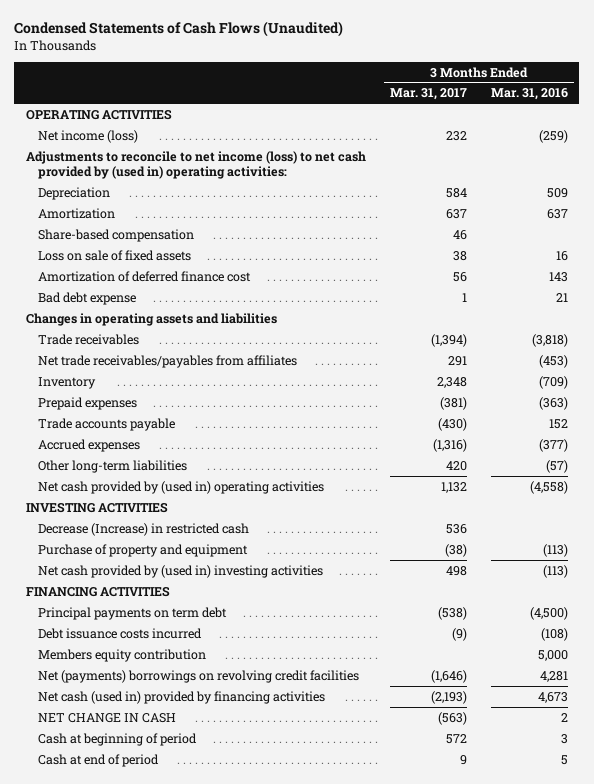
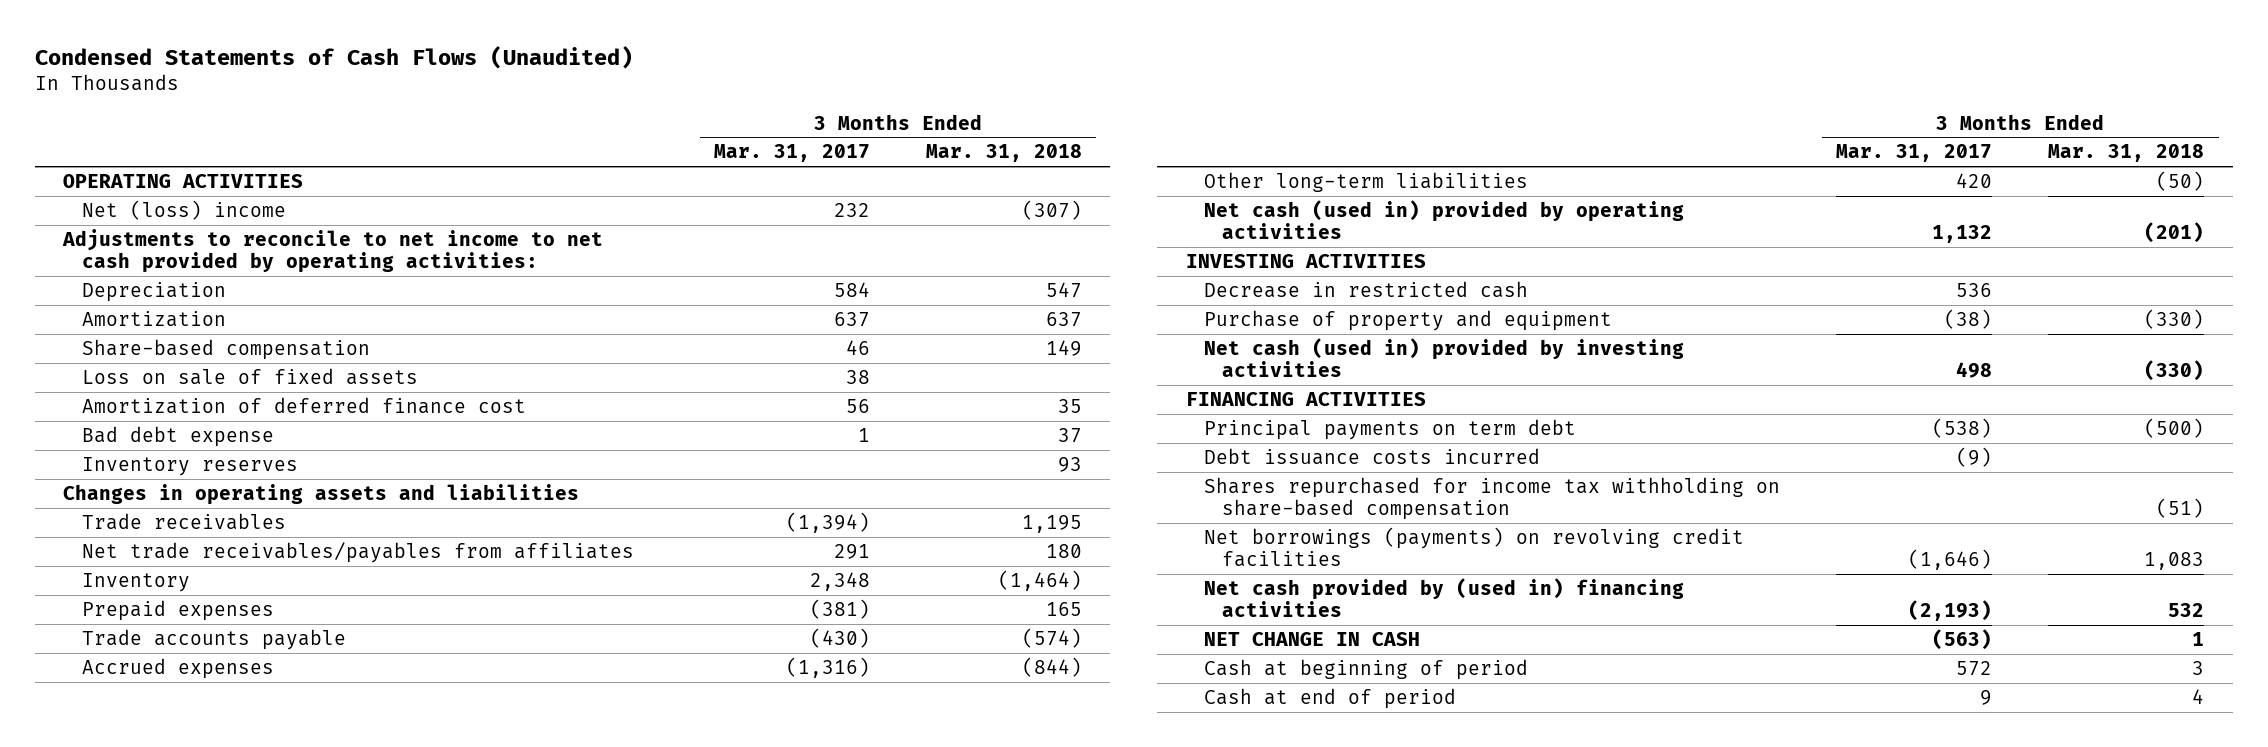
[490,88,568,101] Mar. 31, 2016 -> none
none -> [926,144,1083,163] Mar. 31, 2018
[38,129,139,143] Net income (loss) -> [81,199,286,220] Net (loss) income
[26,150,367,179] Adjustments to reconcile to net income (loss) to net cash provided by (used in) operating activities: -> [62,228,604,274] Adjustments to reconcile to net income to net cash provided by operating activities:
none -> [81,456,298,476] Inventory reserves
[38,480,325,494] Net cash provided by (used in) operating activities -> [1204,199,1685,240] Net cash (used in) provided by operating activities
[38,522,250,536] Decrease (Increase) in restricted cash -> [1204,280,1529,298] Decrease in restricted cash
[38,564,324,578] Net cash provided by (used in) investing activities -> [1204,337,1685,378] Net cash (used in) provided by investing activities
[38,648,207,662] Members equity contribution -> none
none -> [1204,476,1781,521] Shares repurchased for income tax withholding on share-based compensation
[38,669,360,683] Net (payments) borrowings on revolving credit facilities -> [1204,526,1745,568] Net borrowings (payments) on revolving credit facilities
[38,690,326,704] Net cash (used in) provided by financing activities -> [1204,577,1685,618] Net cash provided by (used in) financing activities

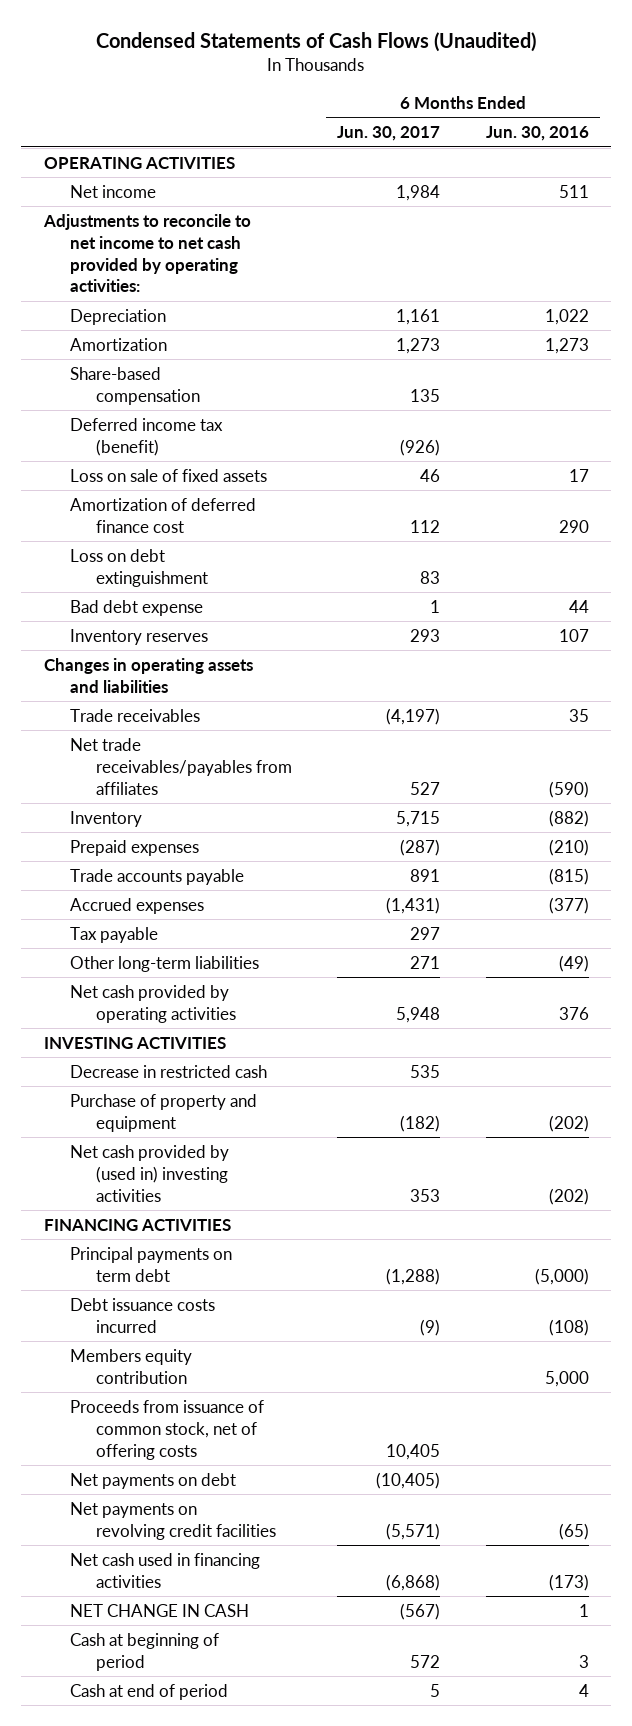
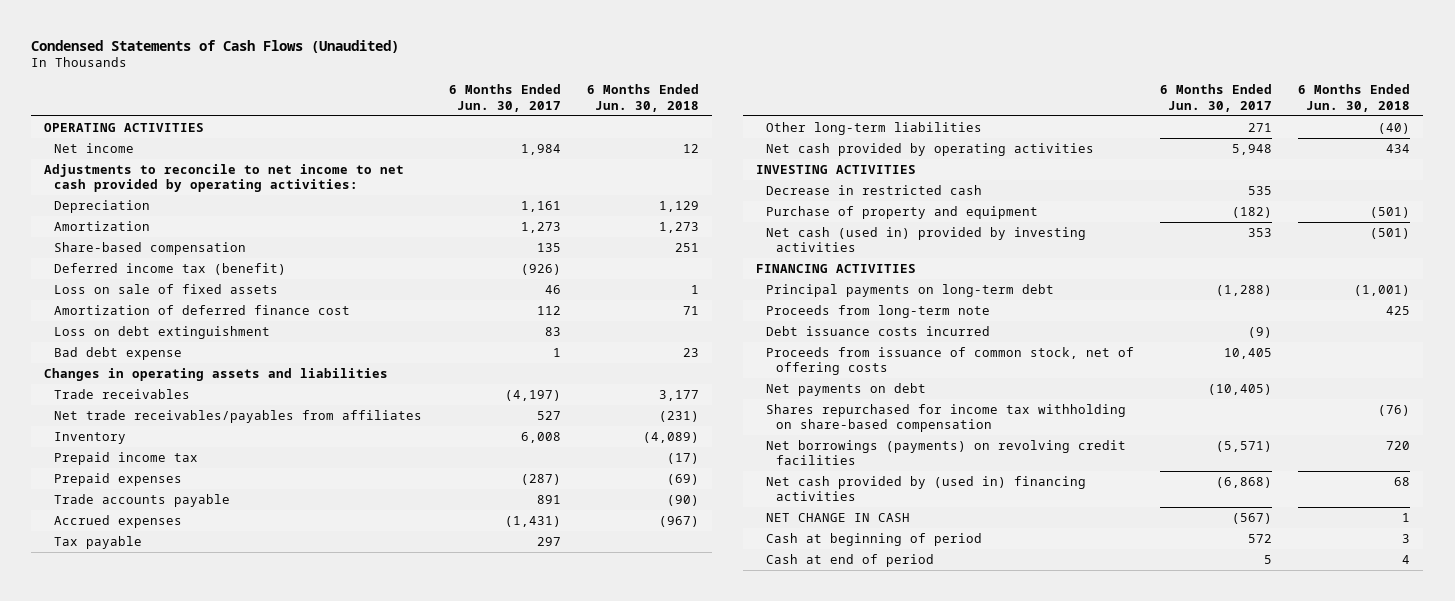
[485,126,589,142] Jun. 30, 2016 -> none
none -> [586,84,699,112] 6 Months Ended Jun. 30, 2018
[69,628,208,645] Inventory reserves -> none
[396,810,441,827] 5,715 -> [520,431,561,443] 6,008
none -> [54,451,199,465] Prepaid income tax
[69,1144,229,1202] Net cash provided by (used in) investing activities -> [765,226,1086,253] Net cash (used in) provided by investing activities
[69,1246,232,1282] Principal payments on term debt -> [765,283,1054,297] Principal payments on long-term debt
none -> [765,304,990,318] Proceeds from long-term note
[69,1348,192,1384] Members equity contribution -> none
none -> [765,403,1126,433] Shares repurchased for income tax withholding on share-based compensation
[69,1501,276,1540] Net payments on revolving credit facilities -> [765,439,1126,466] Net borrowings (payments) on revolving credit facilities
[69,1552,260,1588] Net cash used in financing activities -> [765,475,1086,502] Net cash provided by (used in) financing activities

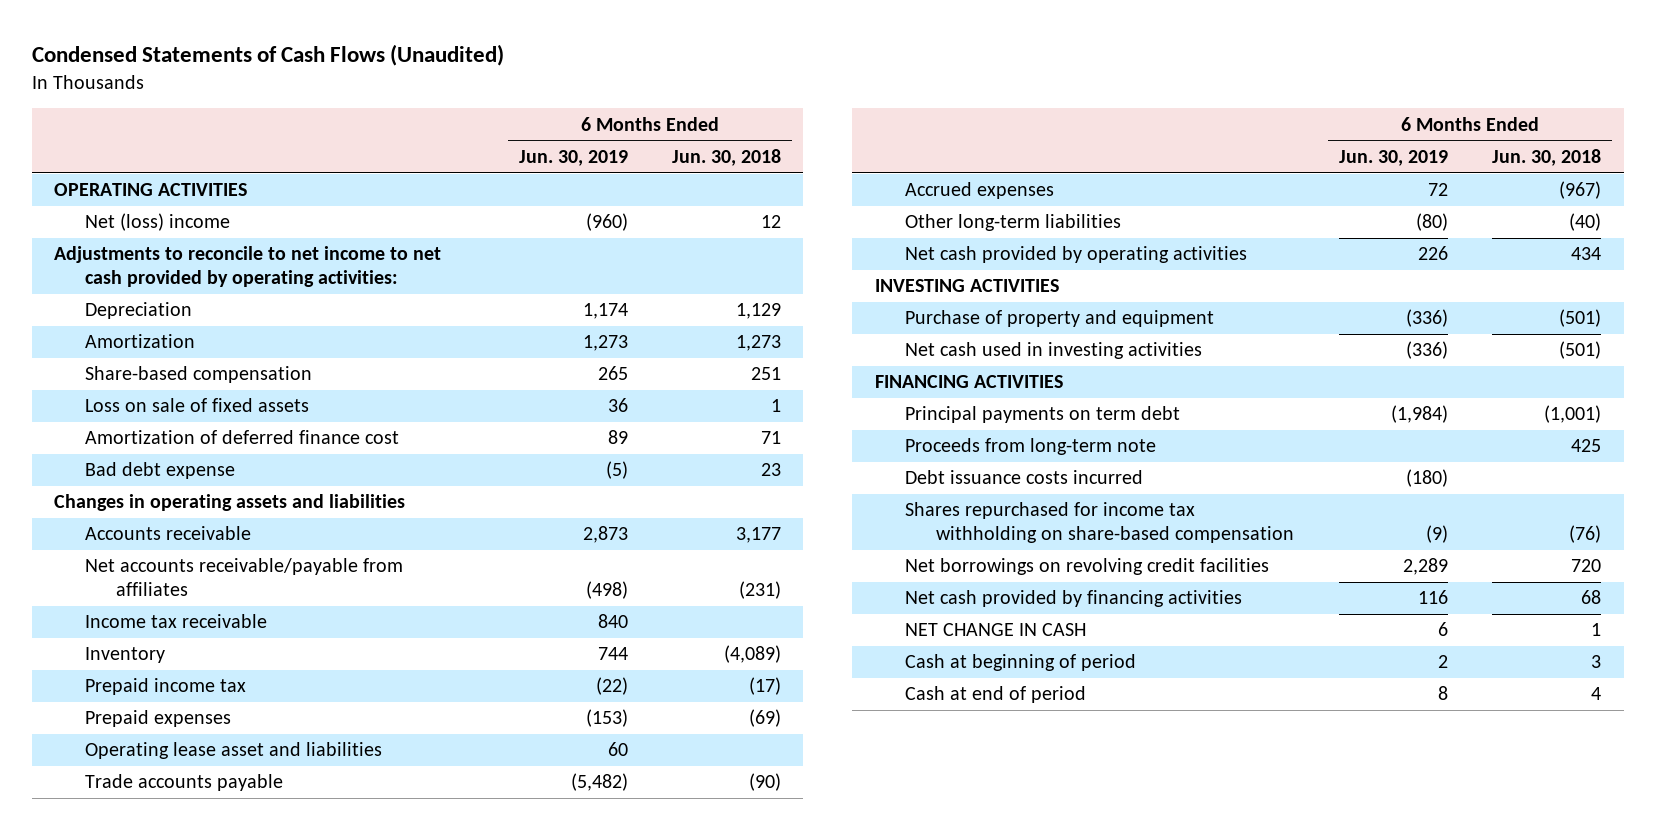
[448,84,561,112] 6 Months Ended Jun. 30, 2017 -> none
none -> [518,150,628,167] Jun. 30, 2019
[54,142,135,153] Net income -> [85,213,231,232] Net (loss) income
[54,262,287,275] Deferred income tax (benefit) -> none
[54,325,271,339] Loss on debt extinguishment -> none
[54,388,191,399] Trade receivables -> [85,526,252,541] Accounts receivable
[54,409,423,423] Net trade receivables/payables from affiliates -> [85,558,404,597] Net accounts receivable/payable from affiliates
none -> [85,614,268,629] Income tax receivable
none -> [85,742,383,760] Operating lease asset and liabilities
[54,535,143,549] Tax payable -> none
[765,184,982,195] Decrease in restricted cash -> none
[765,226,1086,253] Net cash (used in) provided by investing activities -> [905,342,1203,360] Net cash used in investing activities
[765,283,1054,297] Principal payments on long-term debt -> [905,406,1181,424] Principal payments on term debt
[765,346,1134,376] Proceeds from issuance of common stock, net of offering costs -> none
[765,382,926,396] Net payments on debt -> none
[765,439,1126,466] Net borrowings (payments) on revolving credit facilities -> [905,558,1270,576] Net borrowings on revolving credit facilities
[765,475,1086,502] Net cash provided by (used in) financing activities -> [905,590,1243,608] Net cash provided by financing activities

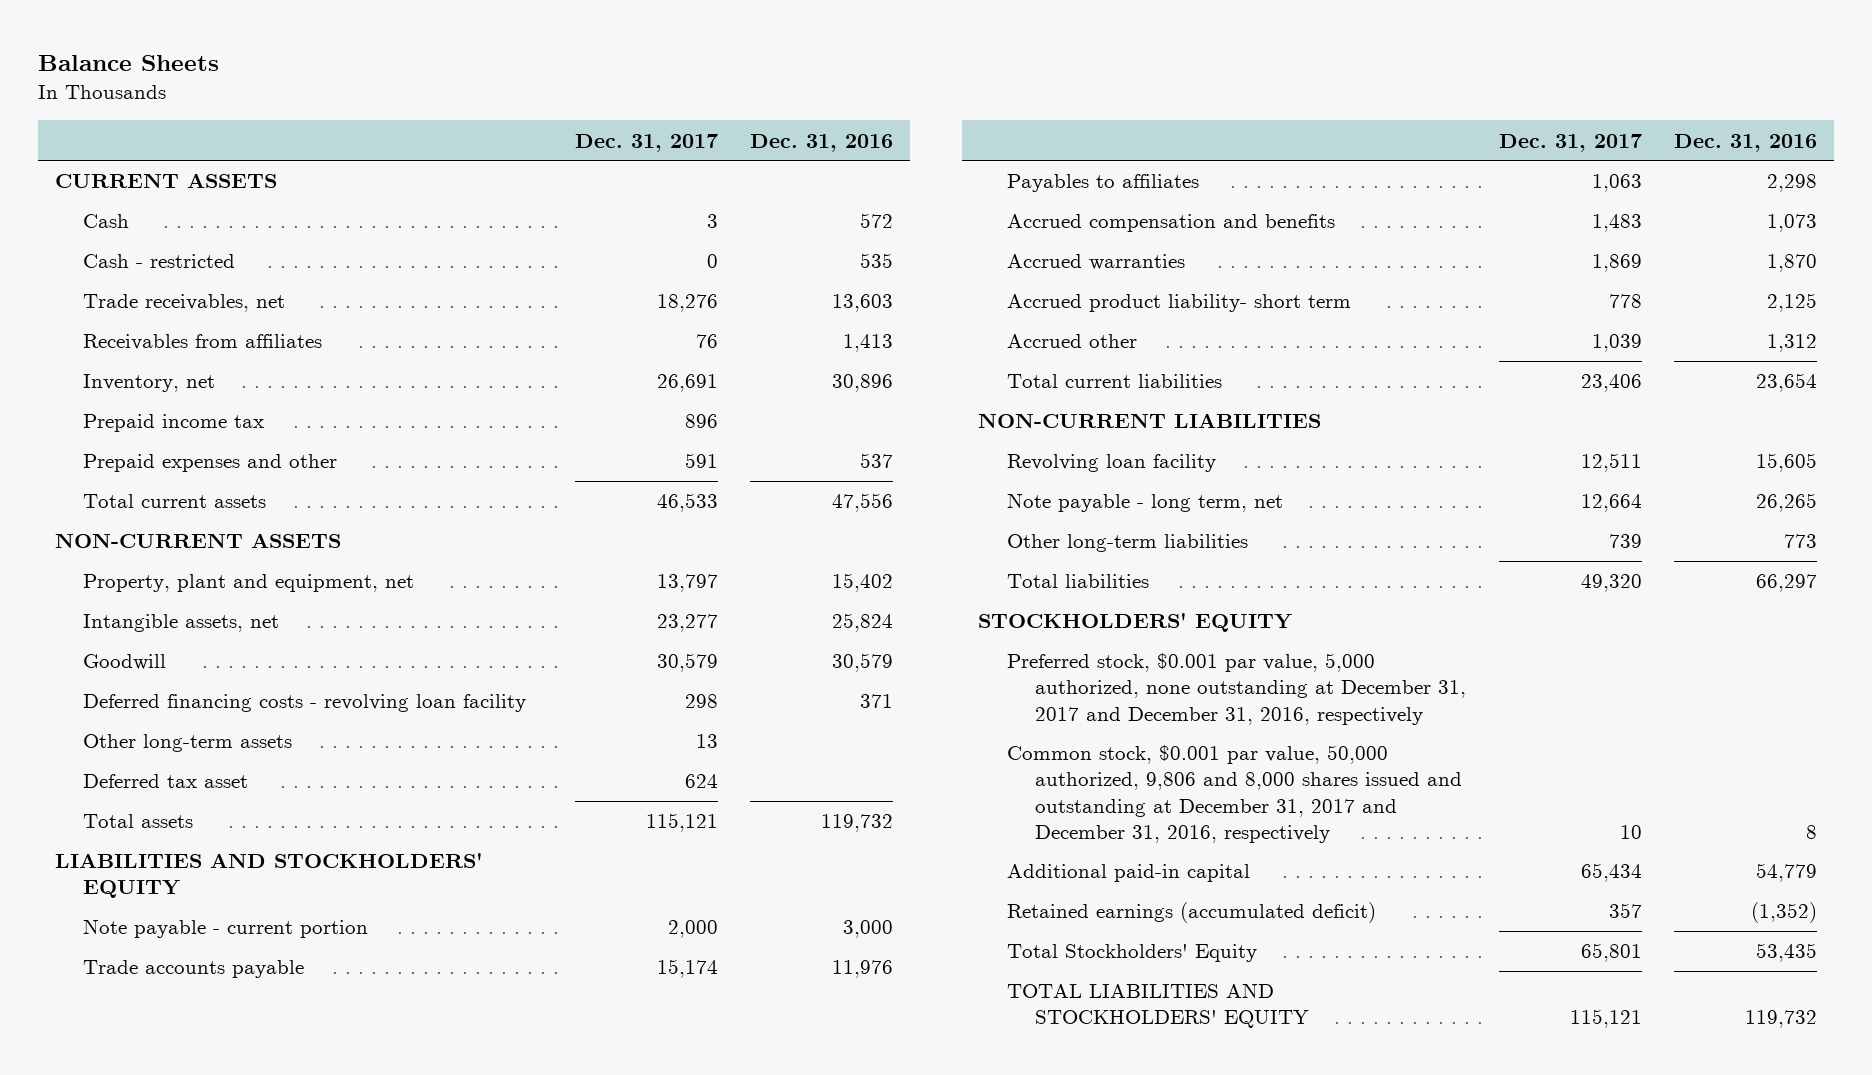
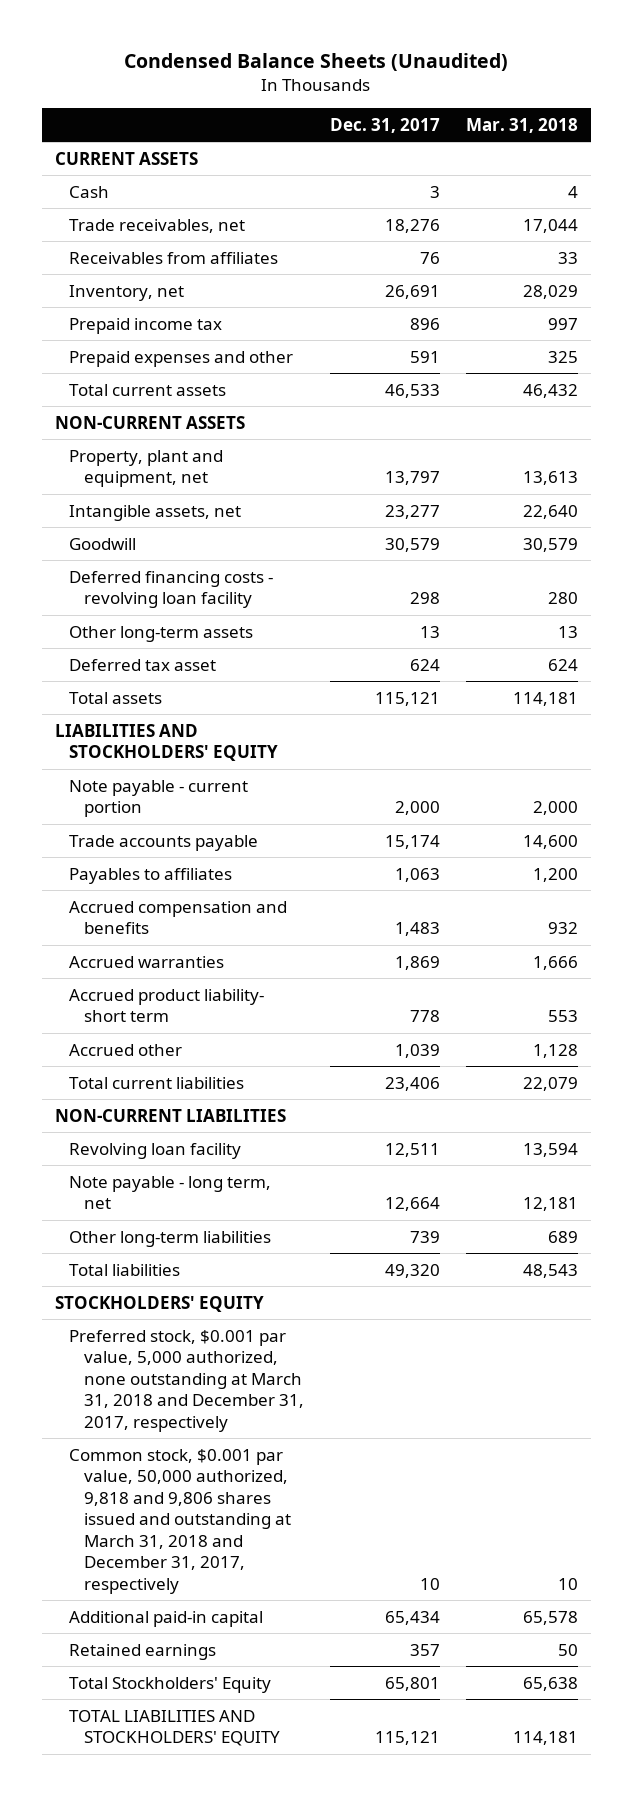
[38,54,220,71] Balance Sheets -> [124,53,509,72] Condensed Balance Sheets (Unaudited)
[750,133,894,152] Dec. 31, 2016 -> none
none -> [465,117,578,133] Mar. 31, 2018
[83,254,236,269] Cash - restricted -> none
[1006,653,1467,725] Preferred stock, $0.001 par value, 5,000 authorized, none outstanding at December 31, 2017 and December 31, 2016, respectively -> [69,1329,304,1432] Preferred stock, $0.001 par value, 5,000 authorized, none outstanding at March 31, 2018 and December 31, 2017, respectively
[1006,745,1463,843] Common stock, $0.001 par value, 50,000 authorized, 9,806 and 8,000 shares issued and outstanding at December 31, 2017 and December 31, 2016, respectively -> [69,1448,291,1594] Common stock, $0.001 par value, 50,000 authorized, 9,818 and 9,806 shares issued and outstanding at March 31, 2018 and December 31, 2017, respectively
[1006,902,1376,924] Retained earnings (accumulated deficit) -> [69,1643,217,1660] Retained earnings

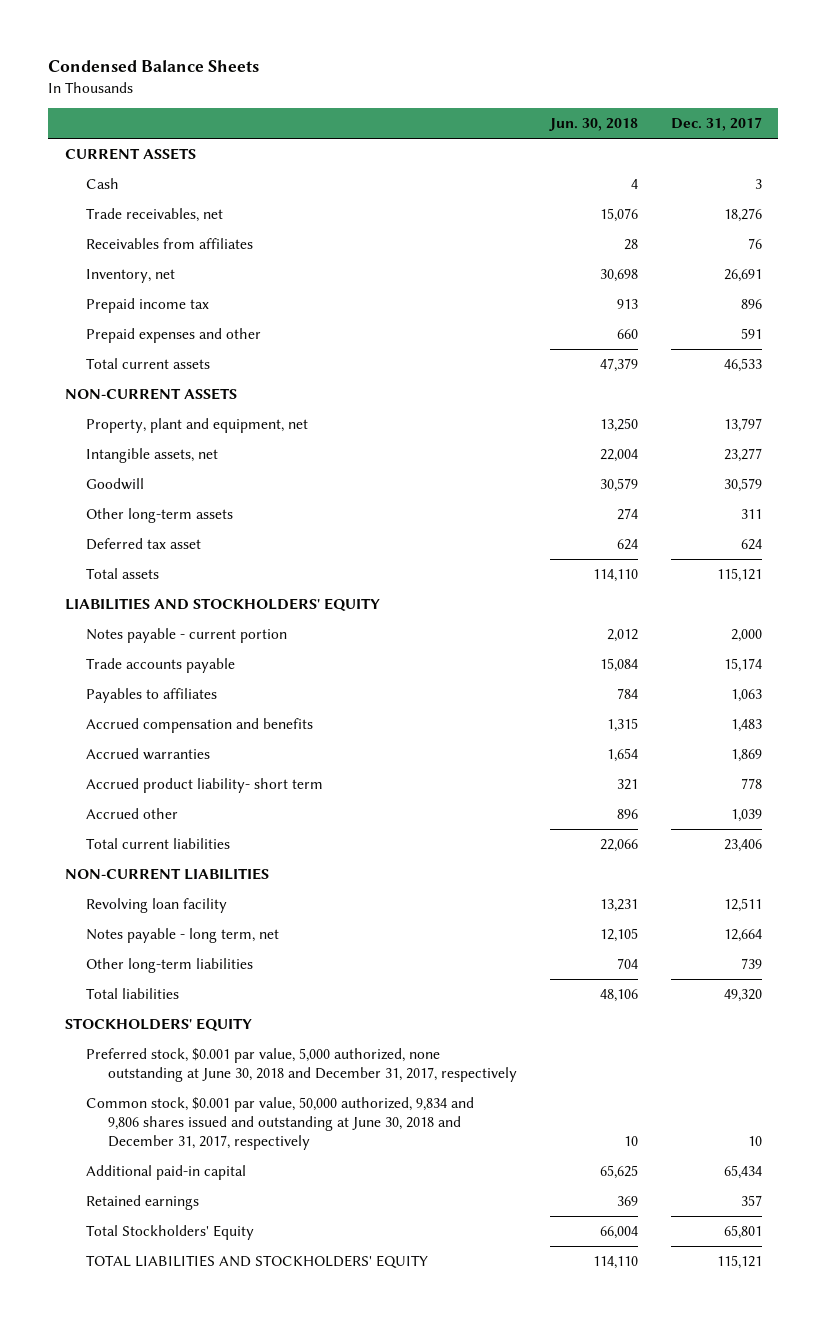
[124,53,509,72] Condensed Balance Sheets (Unaudited) -> [48,59,260,72] Condensed Balance Sheets
[465,117,578,133] Mar. 31, 2018 -> none
none -> [548,118,638,132] Jun. 30, 2018
[69,570,274,609] Deferred financing costs - revolving loan facility -> none
[419,625,440,638] 13 -> [740,508,762,519] 311
[69,779,249,818] Note payable - current portion -> [86,627,288,643] Notes payable - current portion
[69,1175,272,1210] Note payable - long term, net -> [86,927,280,943] Notes payable - long term, net
[69,1329,304,1432] Preferred stock, $0.001 par value, 5,000 authorized, none outstanding at March 31, 2018 and December 31, 2017, respectively -> [86,1047,517,1083] Preferred stock, $0.001 par value, 5,000 authorized, none outstanding at June 30, 2018 and December 31, 2017, respectively
[69,1448,291,1594] Common stock, $0.001 par value, 50,000 authorized, 9,818 and 9,806 shares issued and outstanding at March 31, 2018 and December 31, 2017, respectively -> [86,1096,475,1151] Common stock, $0.001 par value, 50,000 authorized, 9,834 and 9,806 shares issued and outstanding at June 30, 2018 and December 31, 2017, respectively

